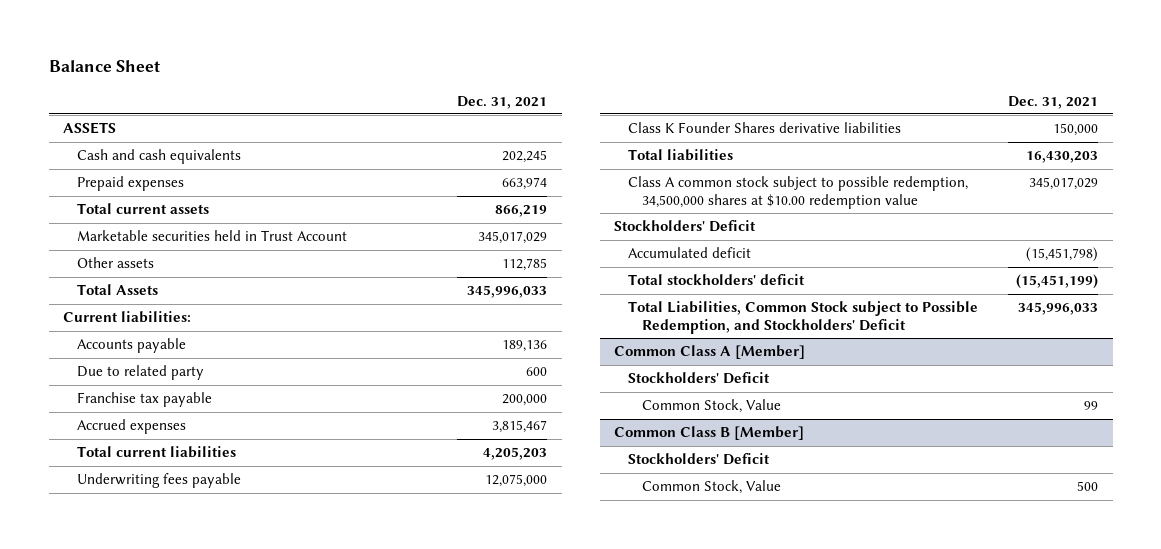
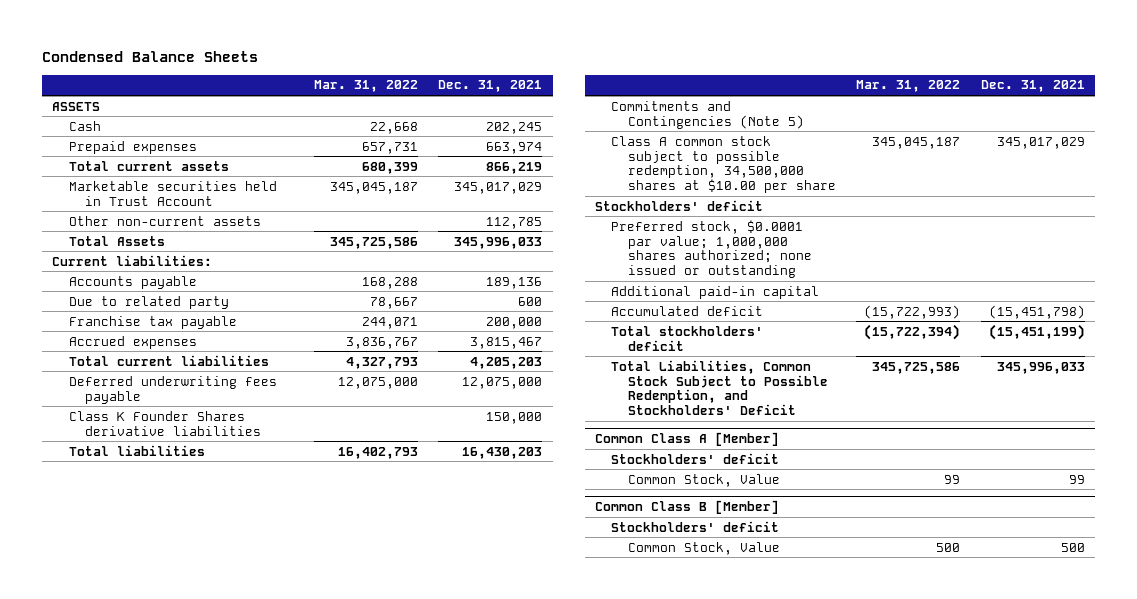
[48,60,160,73] Balance Sheet -> [42,50,259,62] Condensed Balance Sheets
none -> [313,80,418,93] Mar. 31, 2022
[77,149,242,165] Cash and cash equivalents -> [68,120,101,131] Cash
[77,257,155,269] Other assets -> [68,215,261,226] Other non-current assets
[77,473,242,489] Underwriting fees payable -> [68,375,277,404] Deferred underwriting fees payable
none -> [611,100,804,129] Commitments and Contingencies (Note 5)
[628,176,969,209] Class A common stock subject to possible redemption, 34,500,000 shares at $10.00 redemption value -> [611,135,836,194] Class A common stock subject to possible redemption, 34,500,000 shares at $10.00 per share
[614,220,757,233] Stockholders' Deficit -> [594,199,763,211] Stockholders' deficit
none -> [611,219,812,279] Preferred stock, $0.0001 par value; 1,000,000 shares authorized; none issued or outstanding
none -> [611,285,820,299] Additional paid-in capital
[628,301,979,334] Total Liabilities, Common Stock subject to Possible Redemption, and Stockholders' Deficit -> [611,359,828,416] Total Liabilities, Common Stock Subject to Possible Redemption, and Stockholders' Deficit
[628,372,771,385] Stockholders' Deficit -> [611,452,780,464] Stockholders' deficit
[628,453,771,466] Stockholders' Deficit -> [611,520,780,532] Stockholders' deficit

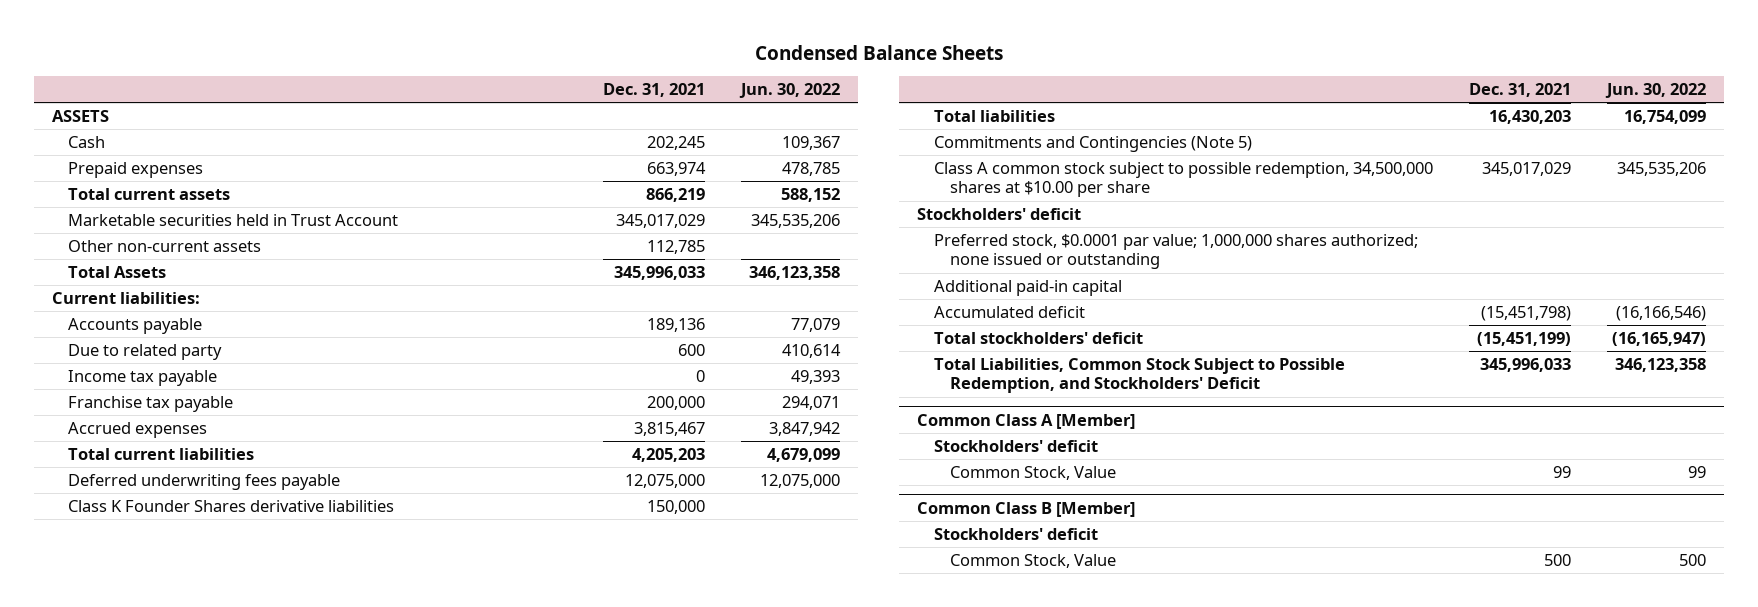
[313,80,418,93] Mar. 31, 2022 -> none
none -> [739,83,841,99] Jun. 30, 2022
none -> [68,370,218,387] Income tax payable

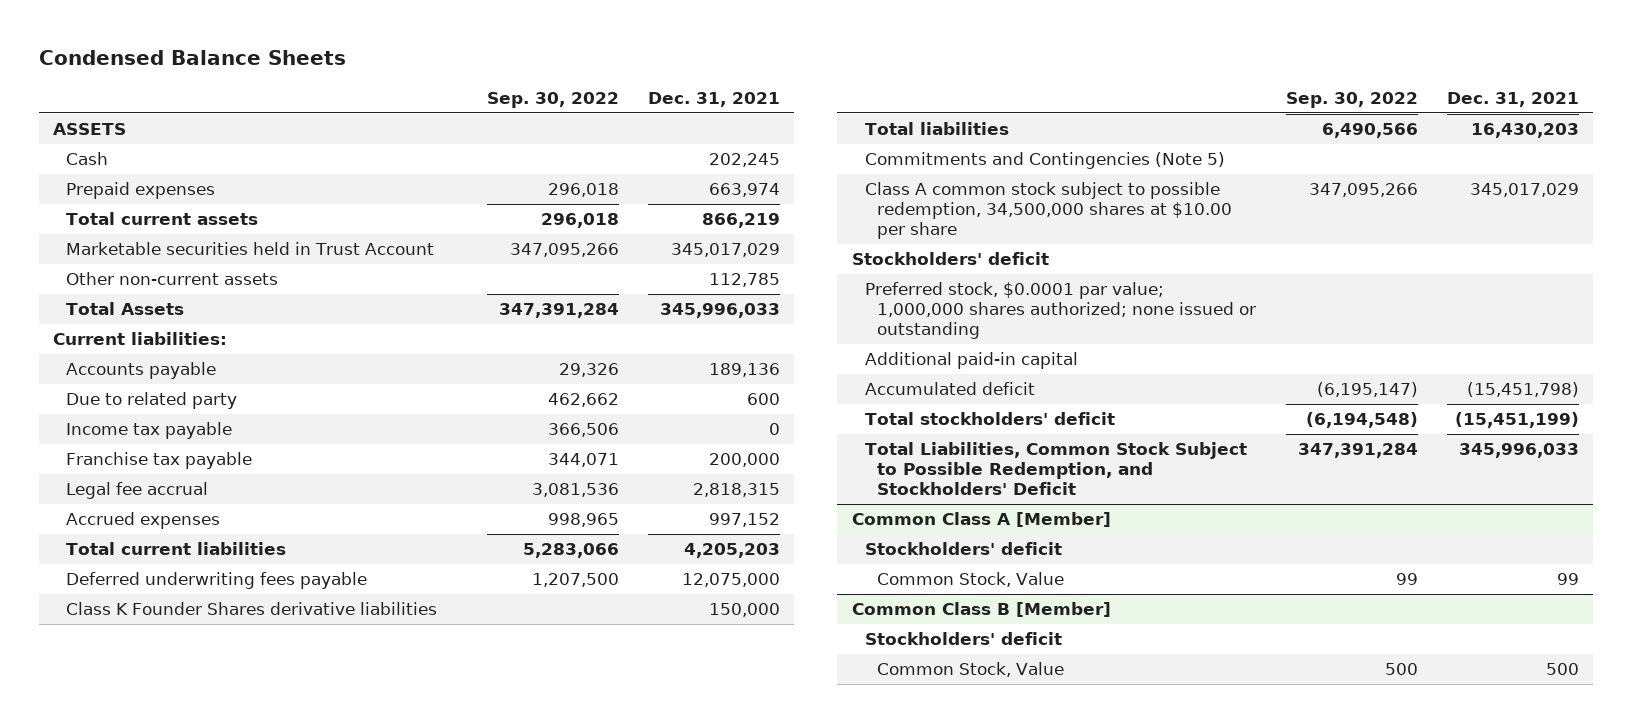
[739,83,841,99] Jun. 30, 2022 -> none
none -> [486,91,619,108] Sep. 30, 2022
none -> [65,482,208,500] Legal fee accrual
[634,422,706,437] 3,815,467 -> [708,513,780,528] 997,152

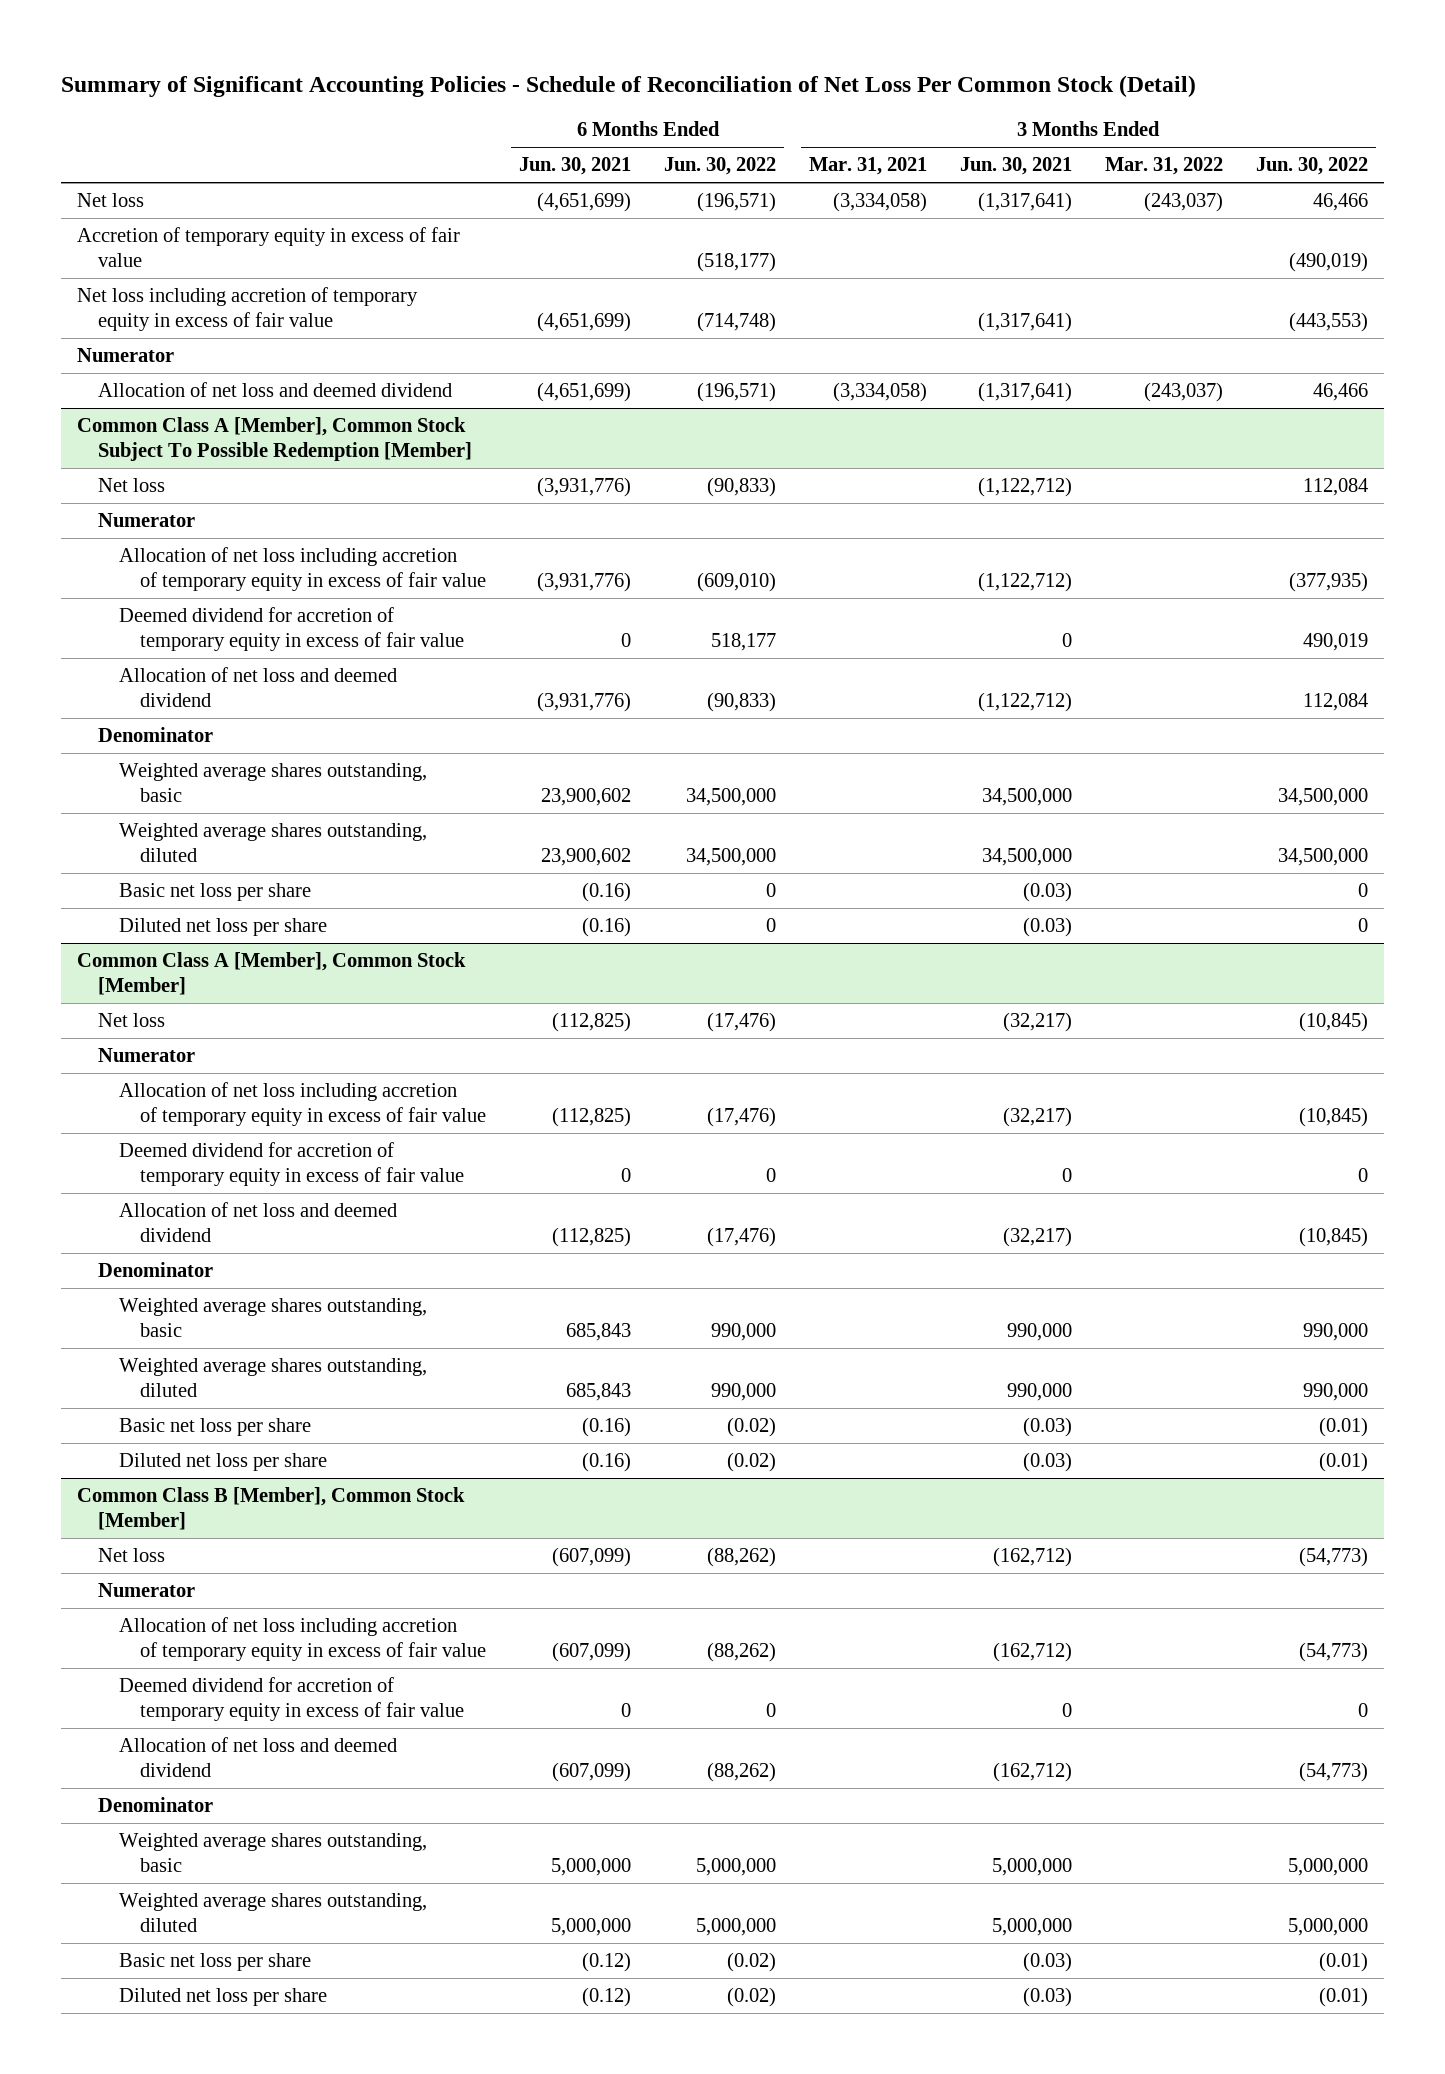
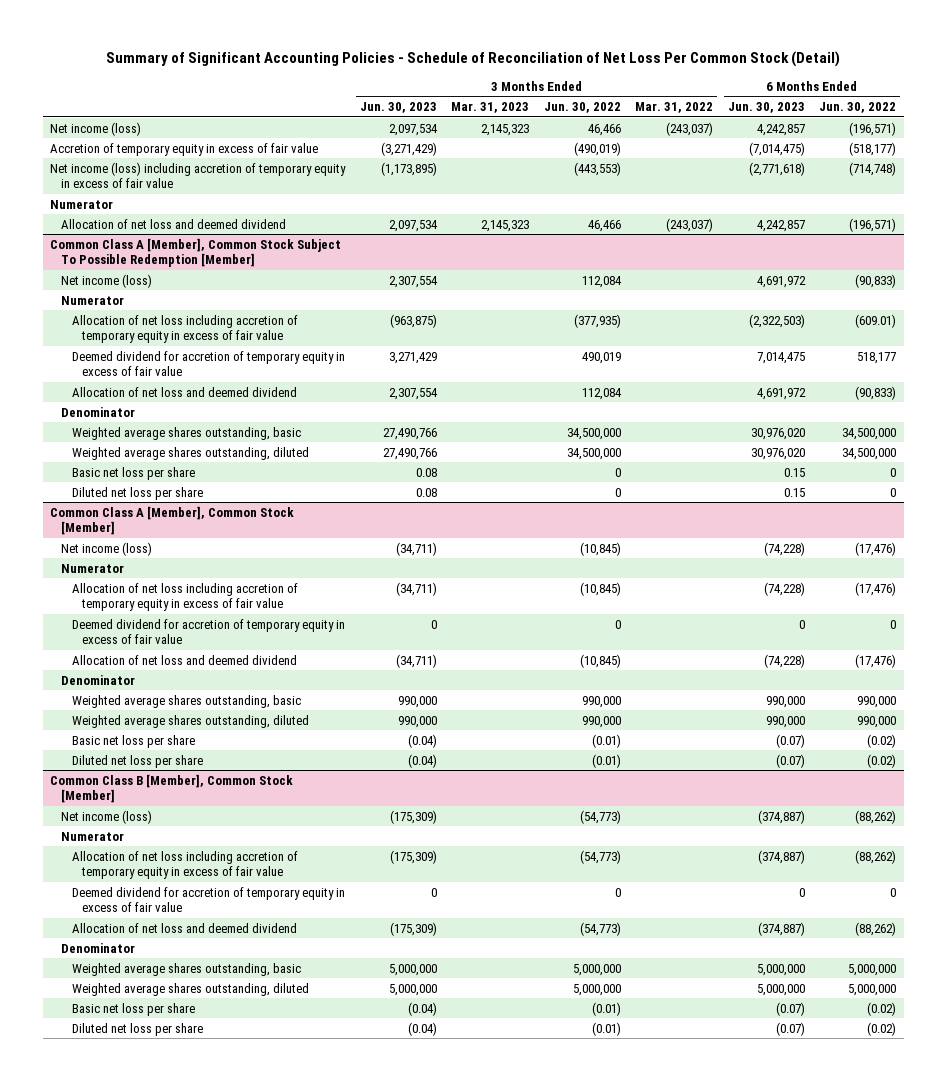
[519,157,632,176] Jun. 30, 2021 -> none
[809,157,928,176] Mar. 31, 2021 -> none
[959,157,1072,176] Jun. 30, 2021 -> none
none -> [359,102,437,114] Jun. 30, 2023
none -> [451,102,530,114] Mar. 31, 2023
none -> [727,102,805,114] Jun. 30, 2023
[76,193,144,208] Net loss -> [50,121,142,136] Net income (loss)
[76,287,418,332] Net loss including accretion of temporary equity in excess of fair value -> [50,161,347,189] Net income (loss) including accretion of temporary equity in excess of fair value
[98,478,166,493] Net loss -> [61,273,153,288] Net income (loss)
[697,572,777,593] (609,010) -> [855,313,897,328] (609.01)
[98,1013,166,1028] Net loss -> [61,541,153,556] Net income (loss)
[98,1548,166,1563] Net loss -> [61,809,153,824] Net income (loss)

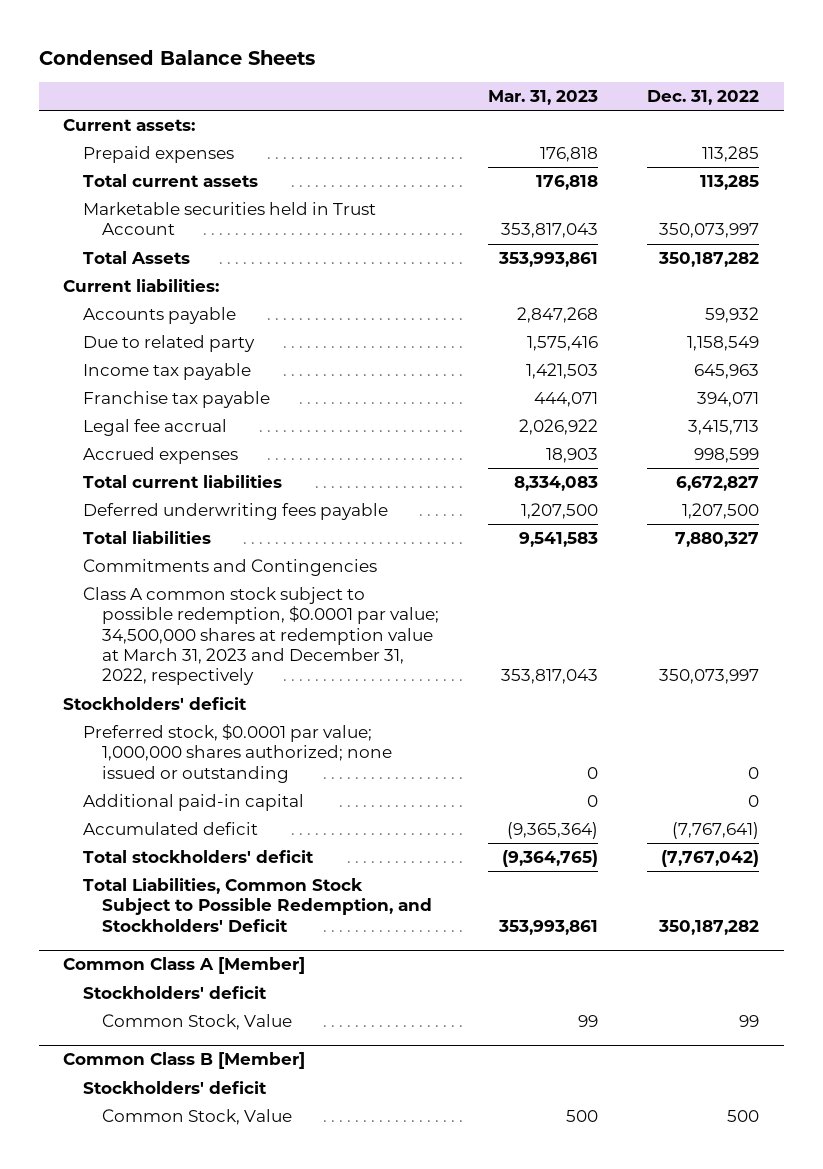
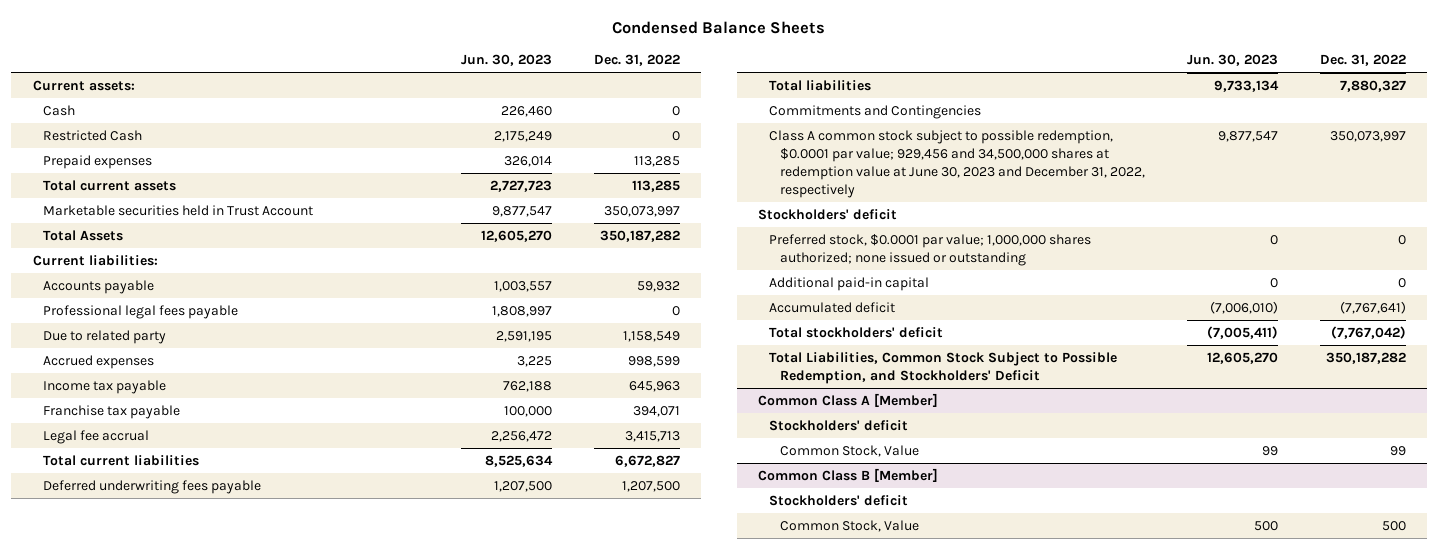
[487,90,598,106] Mar. 31, 2023 -> none
none -> [461,54,553,67] Jun. 30, 2023
none -> [43,104,76,116] Cash
none -> [43,129,143,141] Restricted Cash
none -> [43,304,239,319] Professional legal fees payable
[82,447,238,465] Accrued expenses -> [43,354,155,369] Accrued expenses
[82,587,439,686] Class A common stock subject to possible redemption, $0.0001 par value; 34,500,000 shares at redemption value at March 31, 2023 and December 31, 2022, respectively -> [768,129,1145,198] Class A common stock subject to possible redemption, $0.0001 par value; 929,456 and 34,500,000 shares at redemption value at June 30, 2023 and December 31, 2022, respectively

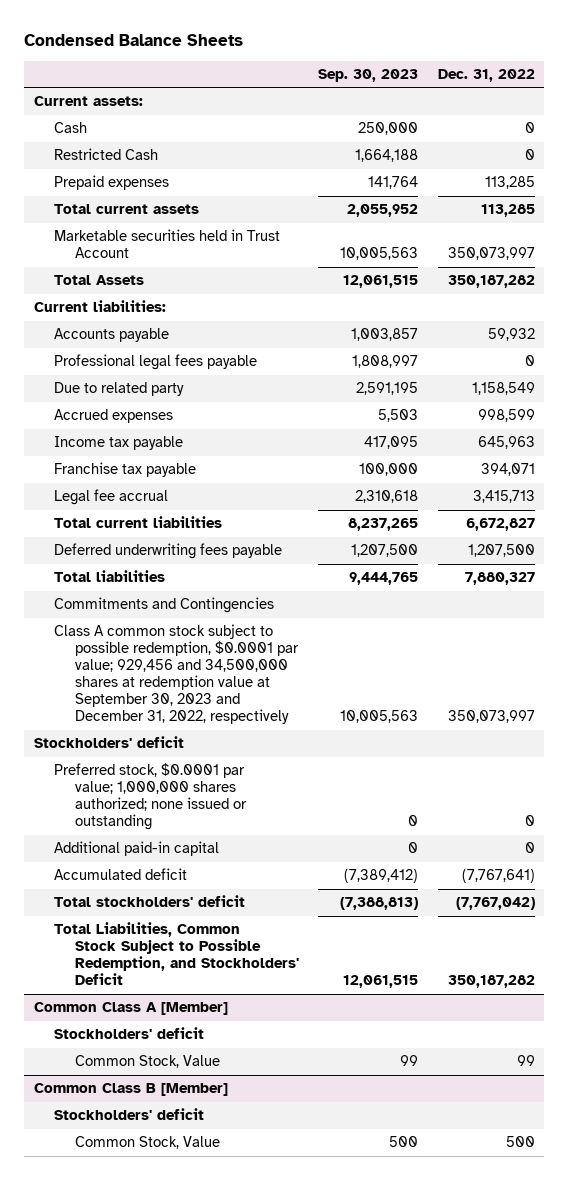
[461,54,553,67] Jun. 30, 2023 -> none
none -> [318,68,419,82] Sep. 30, 2023
[768,129,1145,198] Class A common stock subject to possible redemption, $0.0001 par value; 929,456 and 34,500,000 shares at redemption value at June 30, 2023 and December 31, 2022, respectively -> [54,624,300,725] Class A common stock subject to possible redemption, $0.0001 par value; 929,456 and 34,500,000 shares at redemption value at September 30, 2023 and December 31, 2022, respectively

